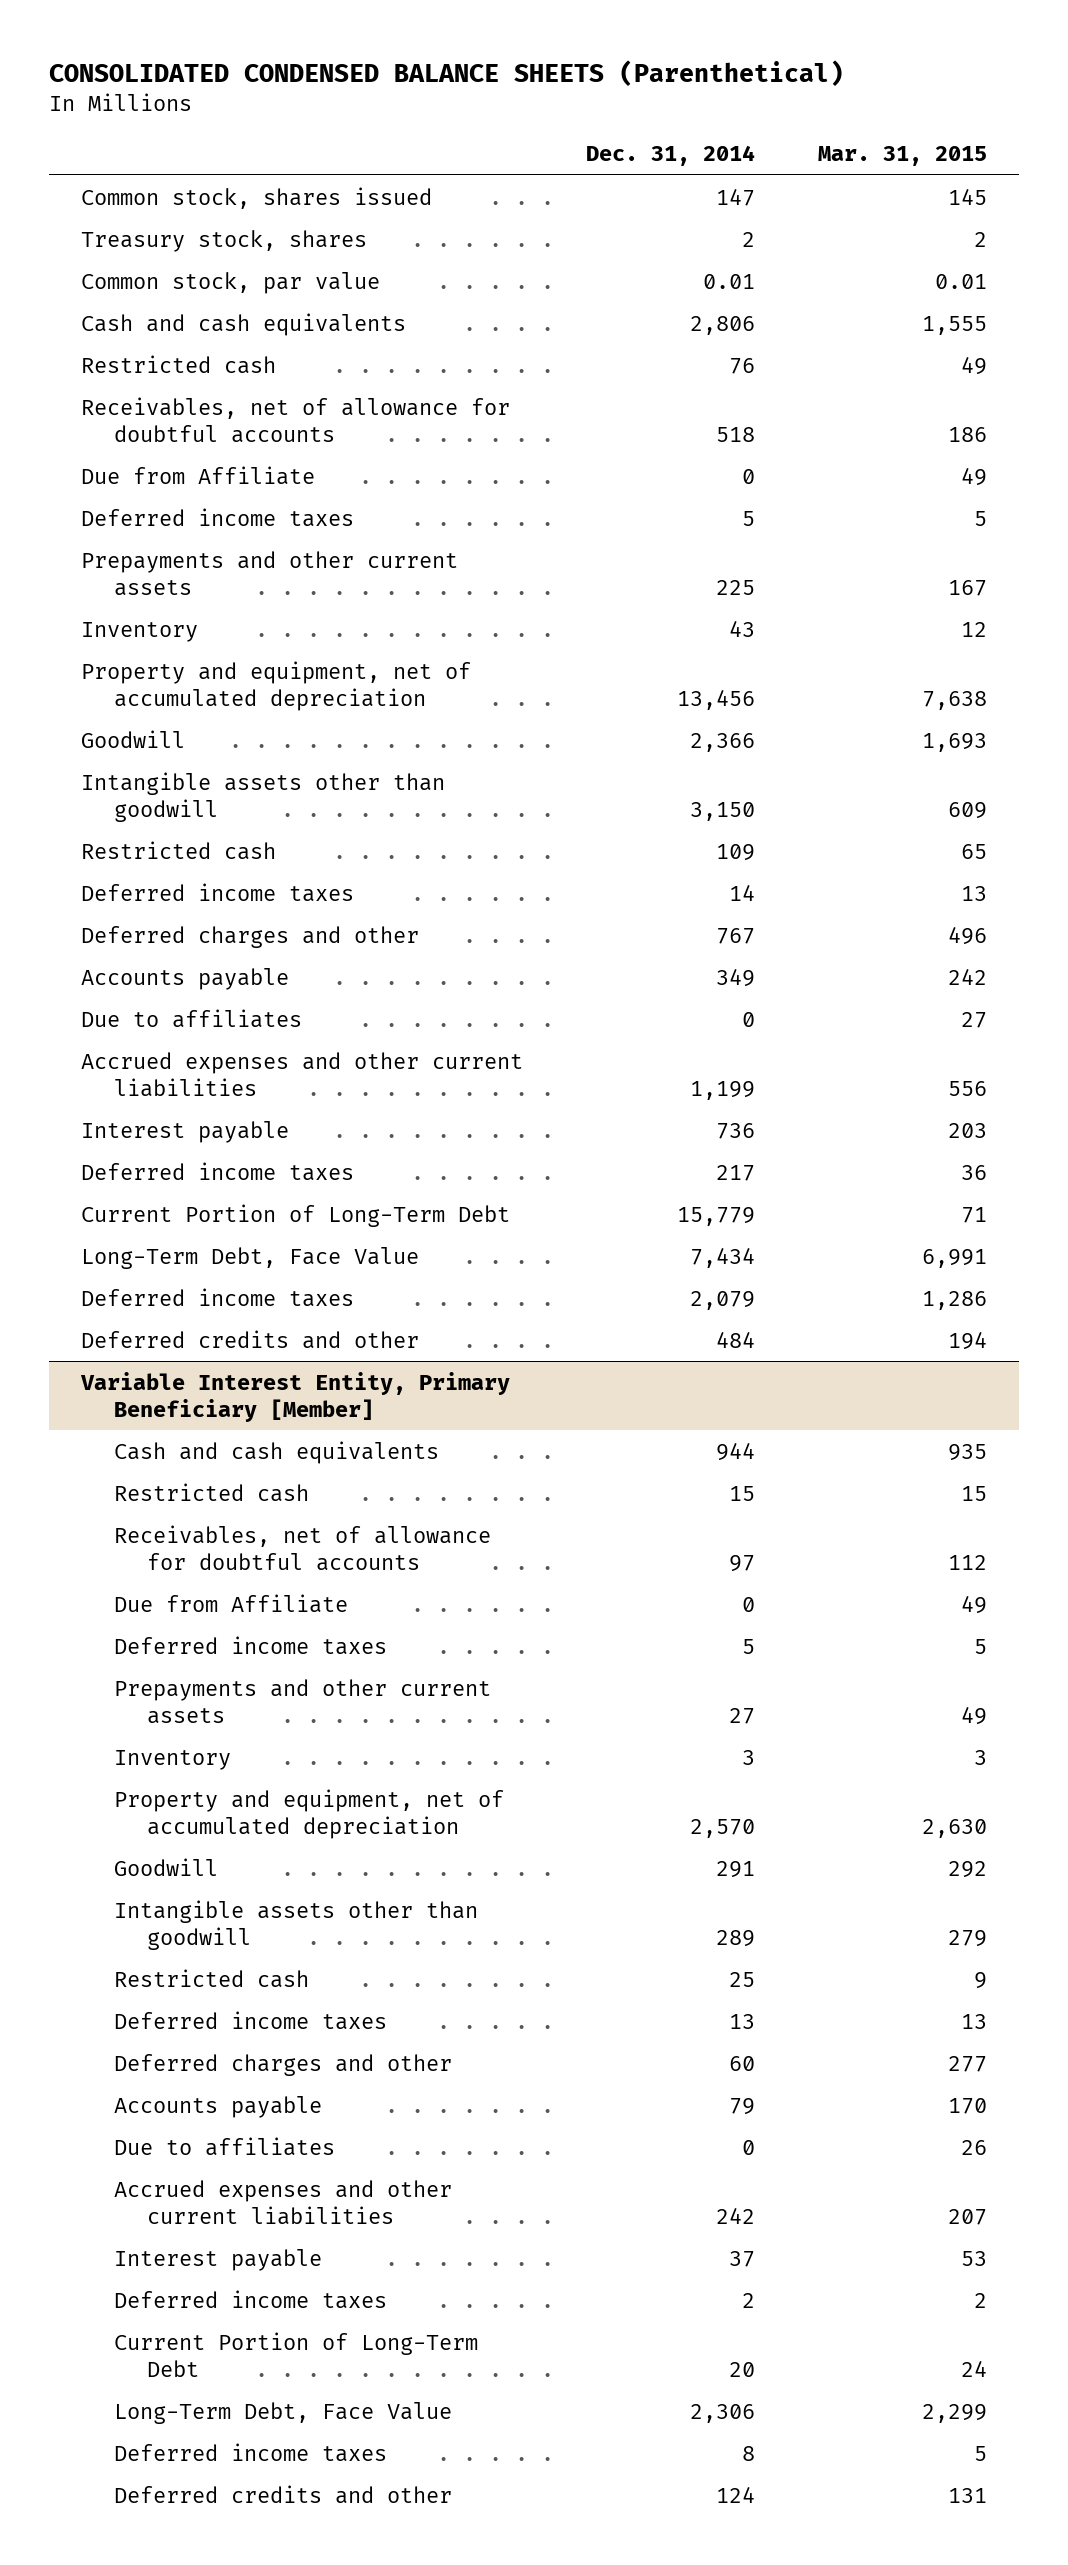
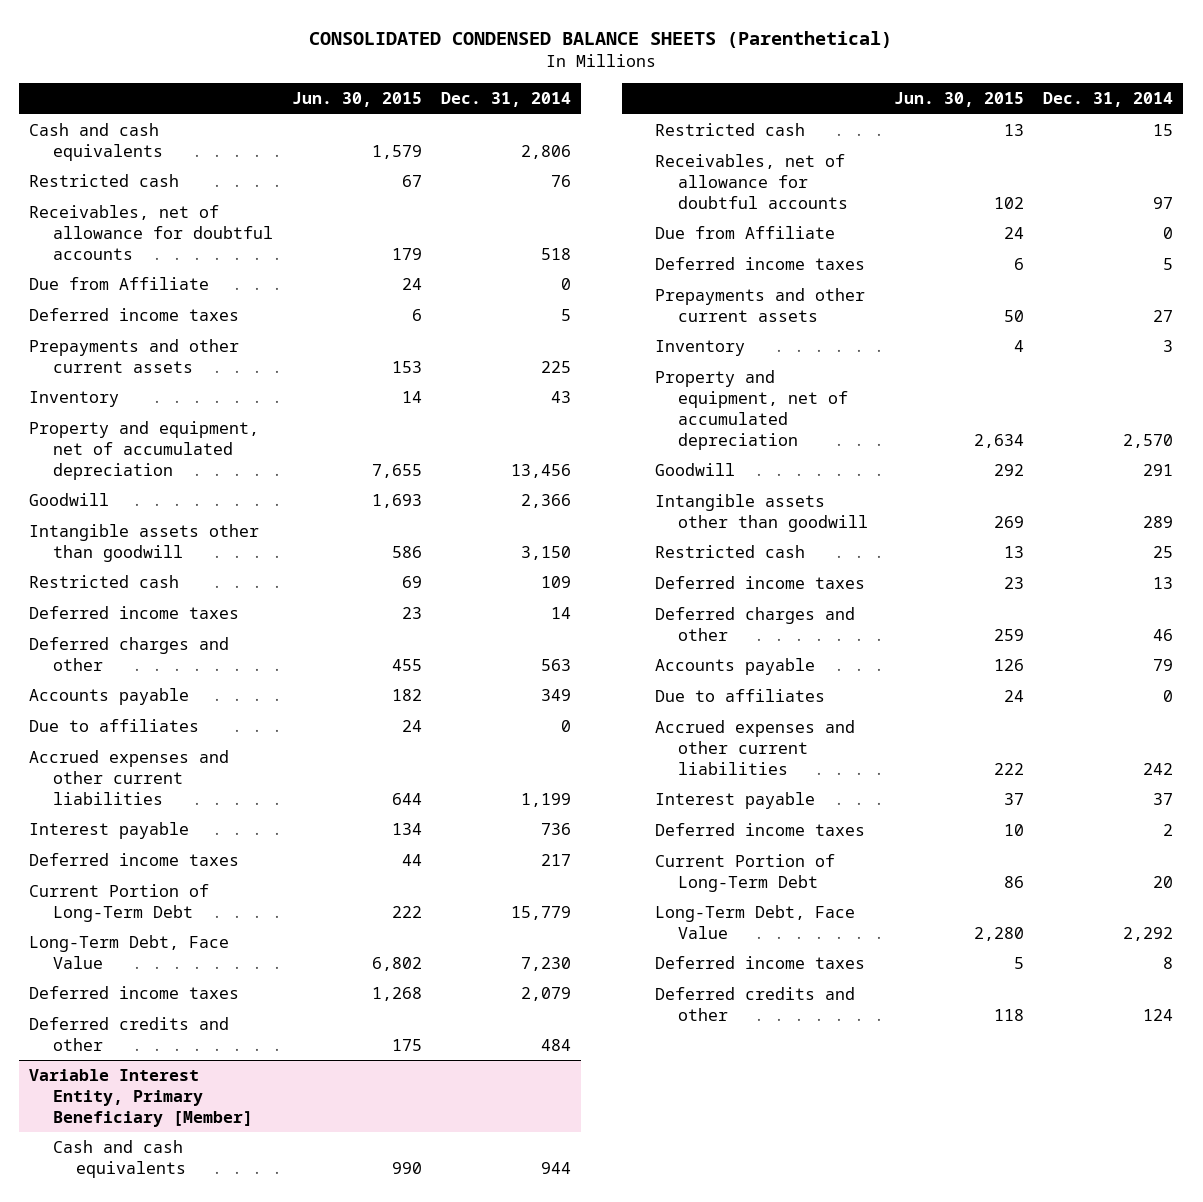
[818,146,988,167] Mar. 31, 2015 -> none
none -> [291,92,422,108] Jun. 30, 2015
[80,186,432,209] Common stock, shares issued -> none
[80,229,367,252] Treasury stock, shares -> none
[80,271,380,294] Common stock, par value -> none
[716,927,756,944] 767 -> [541,658,572,671] 563
[690,1247,756,1268] 7,434 -> [521,956,572,971] 7,230
[729,2055,756,2071] 60 -> [1153,628,1174,641] 46
[690,2403,756,2423] 2,306 -> [1123,926,1174,941] 2,292

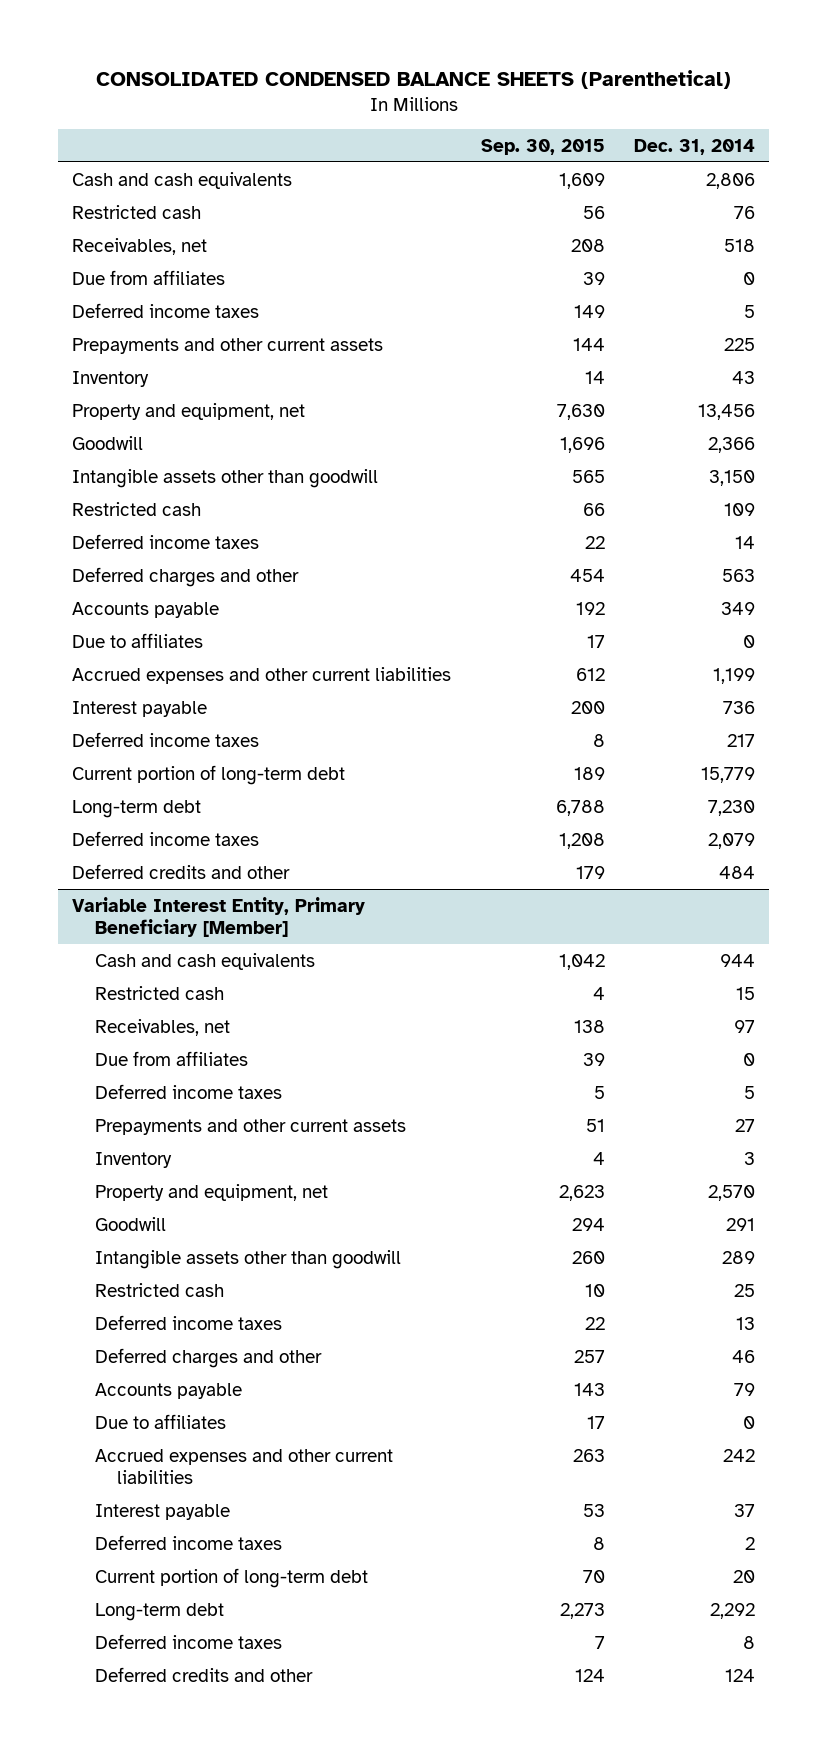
[291,92,422,108] Jun. 30, 2015 -> none
none -> [480,138,605,155] Sep. 30, 2015
[29,205,273,260] Receivables, net of allowance for doubtful accounts -> [72,237,208,255] Receivables, net
[29,277,210,291] Due from Affiliate -> [72,269,226,285] Due from affiliates
[29,421,260,480] Property and equipment, net of accumulated depreciation -> [72,402,306,420] Property and equipment, net
[29,884,210,922] Current Portion of Long-Term Debt -> [72,764,346,785] Current portion of long-term debt
[29,935,230,969] Long-Term Debt, Face Value -> [72,799,202,818] Long-term debt
[654,154,849,209] Receivables, net of allowance for doubtful accounts -> [94,1018,230,1036] Receivables, net
[654,226,835,240] Due from Affiliate -> [94,1050,248,1066] Due from affiliates
[654,370,849,450] Property and equipment, net of accumulated depreciation -> [94,1183,328,1201] Property and equipment, net
[654,854,835,892] Current Portion of Long-Term Debt -> [94,1567,368,1588] Current portion of long-term debt
[654,905,855,939] Long-Term Debt, Face Value -> [94,1602,224,1621] Long-term debt

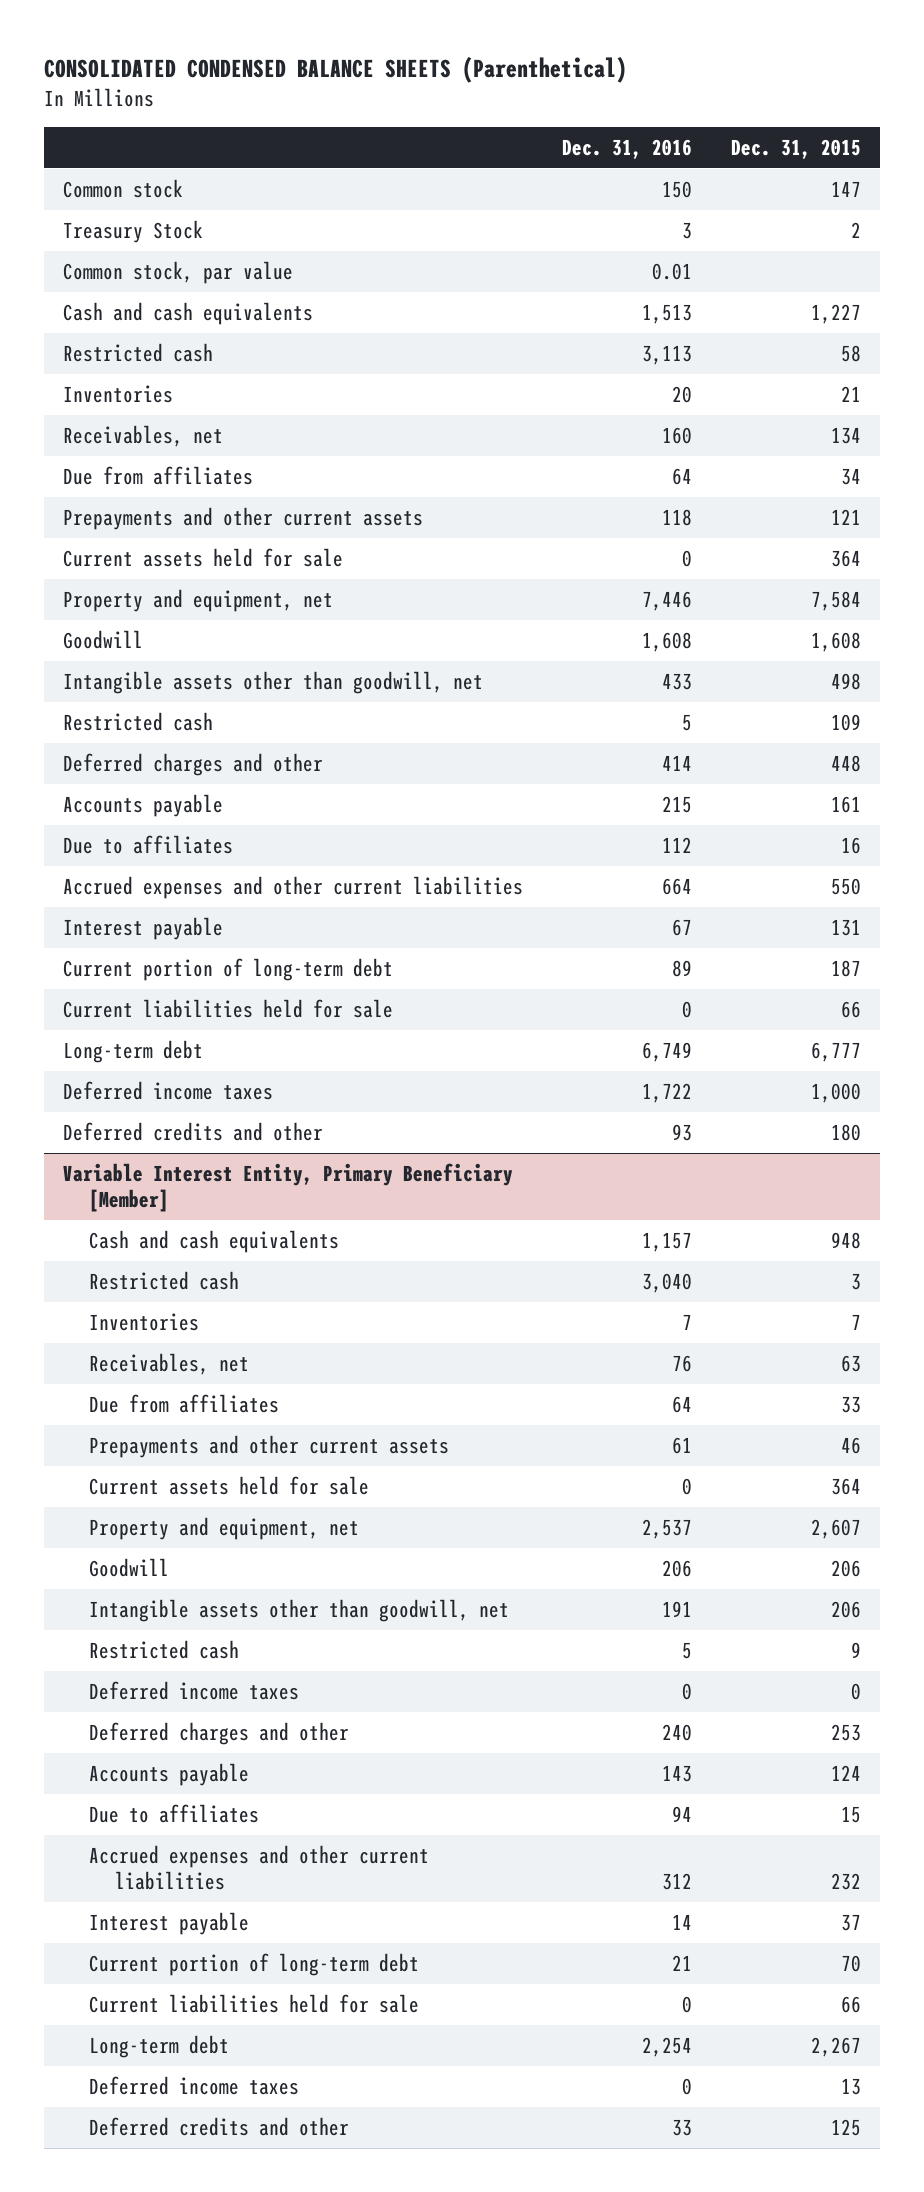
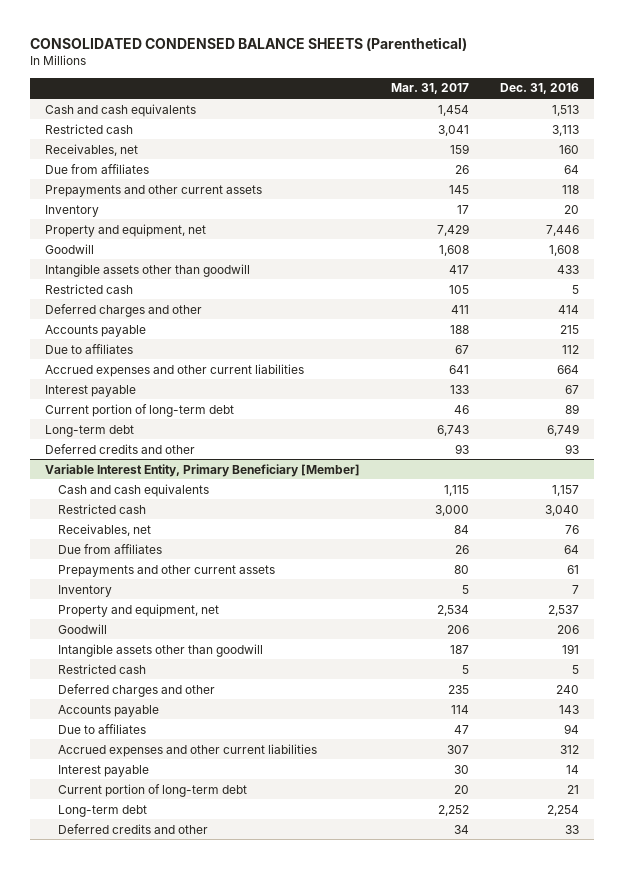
[730,138,861,159] Dec. 31, 2015 -> none
none -> [391,83,470,95] Mar. 31, 2017
[62,178,183,198] Common stock -> none
[62,219,203,243] Treasury Stock -> none
[62,260,293,284] Common stock, par value -> none
[62,384,173,403] Inventories -> none
[62,547,343,567] Current assets held for sale -> none
none -> [45,204,100,217] Inventory
[62,670,483,694] Intangible assets other than goodwill, net -> [45,263,251,277] Intangible assets other than goodwill
[62,998,393,1018] Current liabilities held for sale -> none
[62,1080,273,1100] Deferred income taxes -> none
[88,1312,199,1331] Inventories -> none
[88,1475,369,1495] Current assets held for sale -> none
none -> [57,584,112,597] Inventory
[88,1598,509,1622] Intangible assets other than goodwill, net -> [57,643,263,657] Intangible assets other than goodwill
[88,1680,299,1700] Deferred income taxes -> none
[88,1993,419,2013] Current liabilities held for sale -> none
[88,2075,299,2095] Deferred income taxes -> none

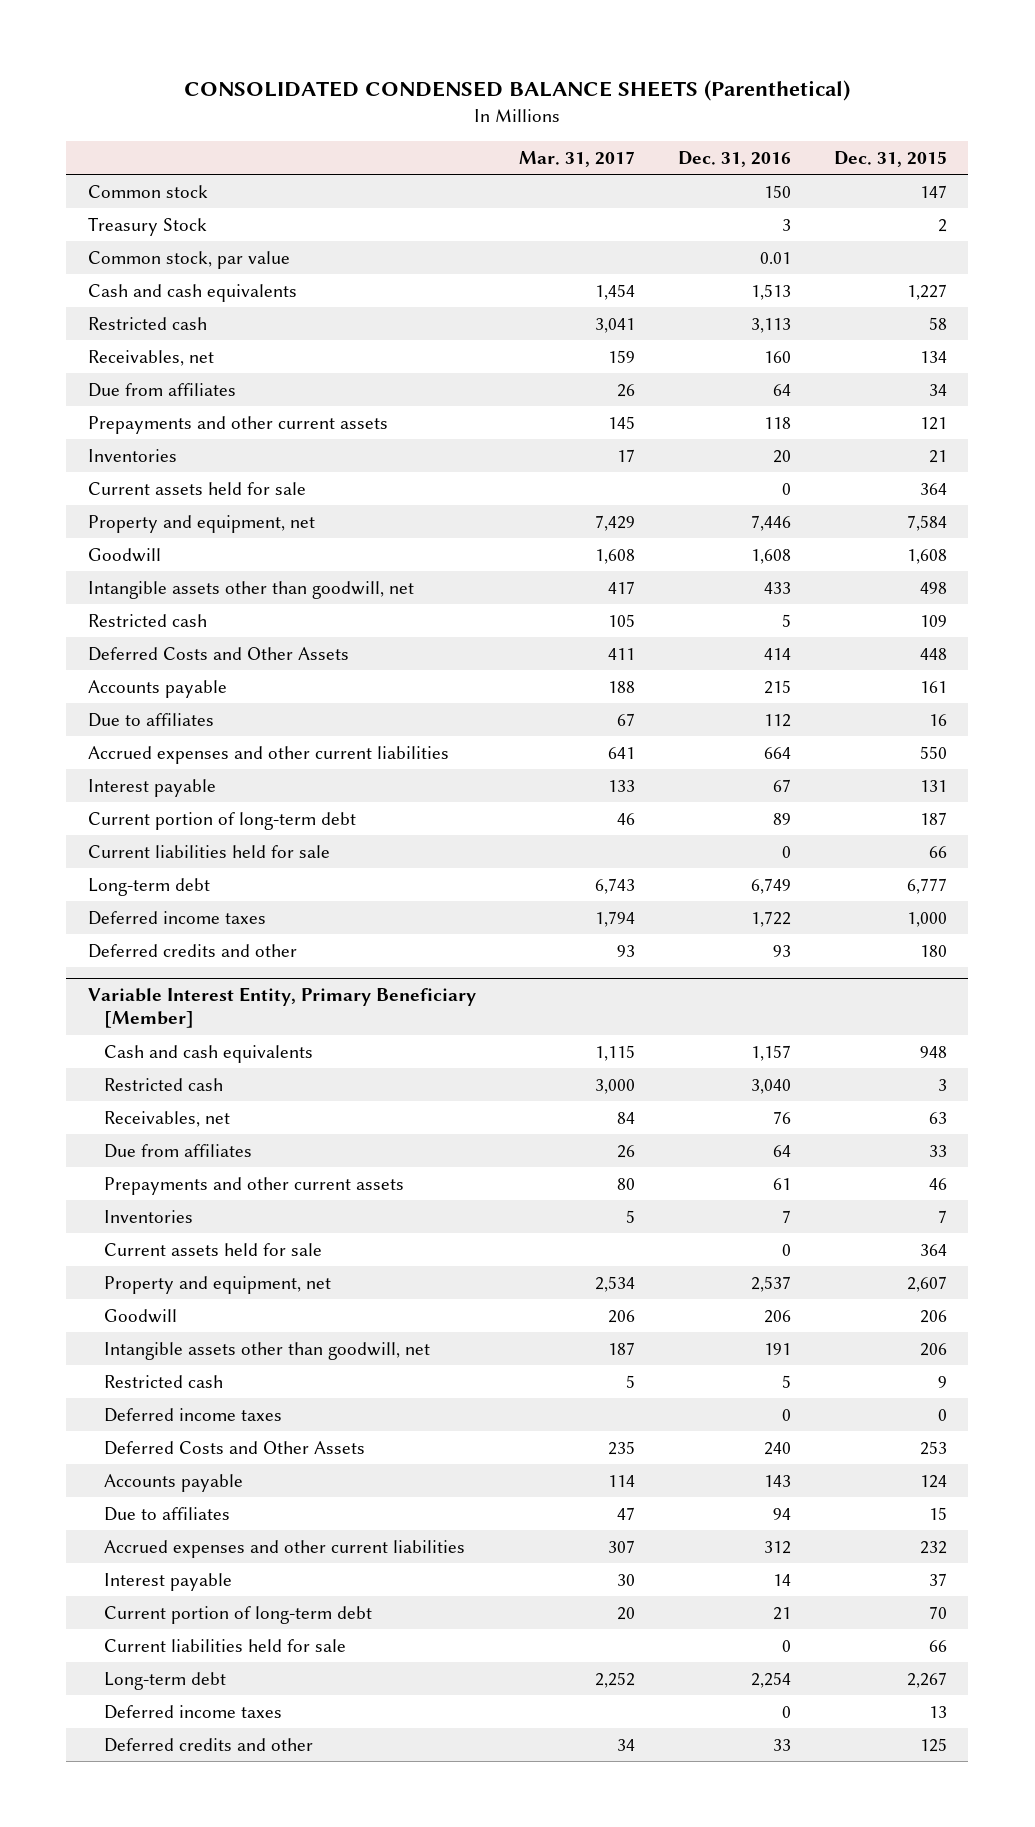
none -> [833,150,947,167] Dec. 31, 2015
none -> [87,184,208,198] Common stock
none -> [87,216,207,236] Treasury Stock
none -> [87,250,290,269] Common stock, par value
[45,204,100,217] Inventory -> [87,448,177,462] Inventories
none -> [87,481,306,495] Current assets held for sale
[45,263,251,277] Intangible assets other than goodwill -> [87,580,414,599] Intangible assets other than goodwill, net
[45,303,203,317] Deferred charges and other -> [87,646,349,661] Deferred Costs and Other Assets
none -> [87,844,330,858] Current liabilities held for sale
none -> [87,910,266,925] Deferred income taxes
[57,584,112,597] Inventory -> [104,1209,194,1223] Inventories
none -> [104,1242,323,1256] Current assets held for sale
[57,643,263,657] Intangible assets other than goodwill -> [104,1341,431,1360] Intangible assets other than goodwill, net
none -> [104,1407,283,1422] Deferred income taxes
[57,683,215,697] Deferred charges and other -> [104,1440,366,1455] Deferred Costs and Other Assets
none -> [104,1638,347,1652] Current liabilities held for sale
none -> [104,1704,283,1719] Deferred income taxes

